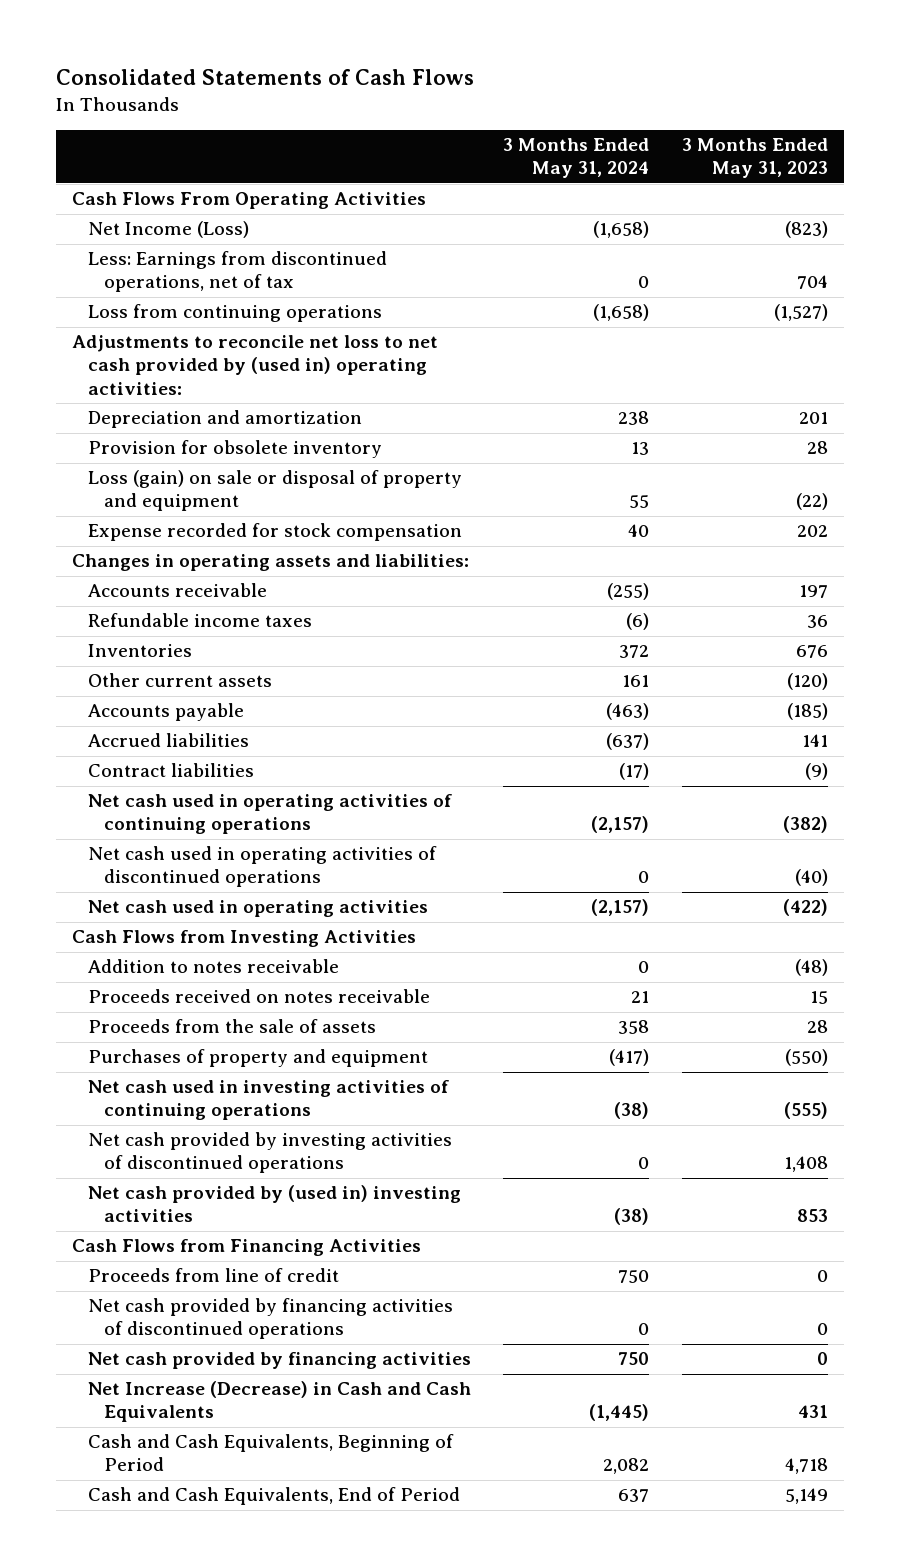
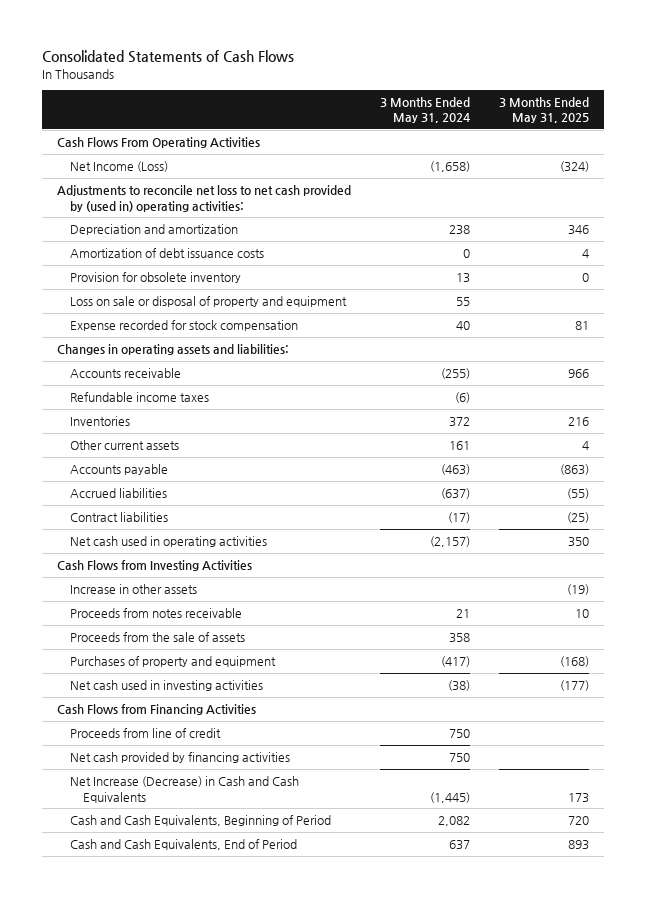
[682,138,829,179] 3 Months Ended May 31, 2023 -> none
none -> [499,96,590,124] 3 Months Ended May 31, 2025
[87,251,387,293] Less: Earnings from discontinued operations, net of tax -> none
[87,304,382,323] Loss from continuing operations -> none
none -> [69,248,264,259] Amortization of debt issuance costs
[87,470,462,512] Loss (gain) on sale or disposal of property and equipment -> [69,296,347,308] Loss on sale or disposal of property and equipment
[87,794,452,835] Net cash used in operating activities of continuing operations -> none
[87,846,437,888] Net cash used in operating activities of discontinued operations -> none
[87,959,339,974] Addition to notes receivable -> none
none -> [69,584,197,595] Increase in other assets
[87,989,430,1004] Proceeds received on notes receivable -> [69,608,242,619] Proceeds from notes receivable
[87,1080,449,1121] Net cash used in investing activities of continuing operations -> none
[87,1132,452,1174] Net cash provided by investing activities of discontinued operations -> none
[87,1185,461,1223] Net cash provided by (used in) investing activities -> [69,680,263,692] Net cash used in investing activities
[87,1298,453,1340] Net cash provided by financing activities of discontinued operations -> none

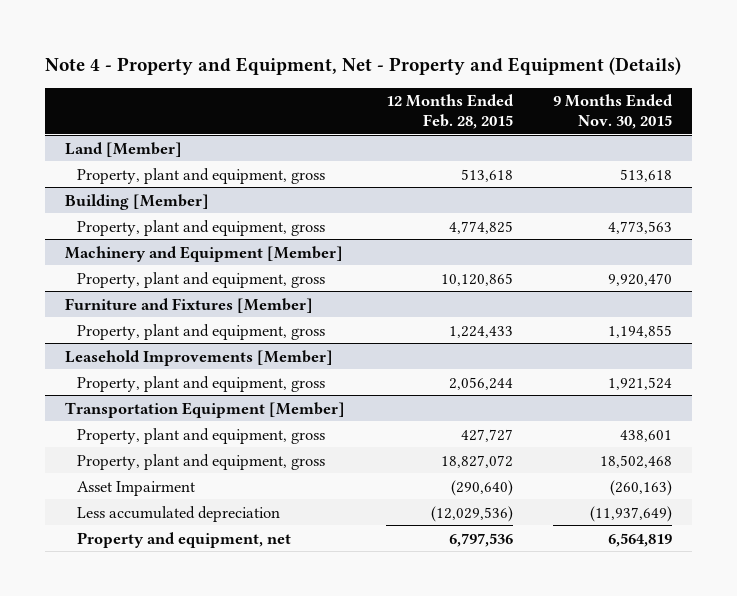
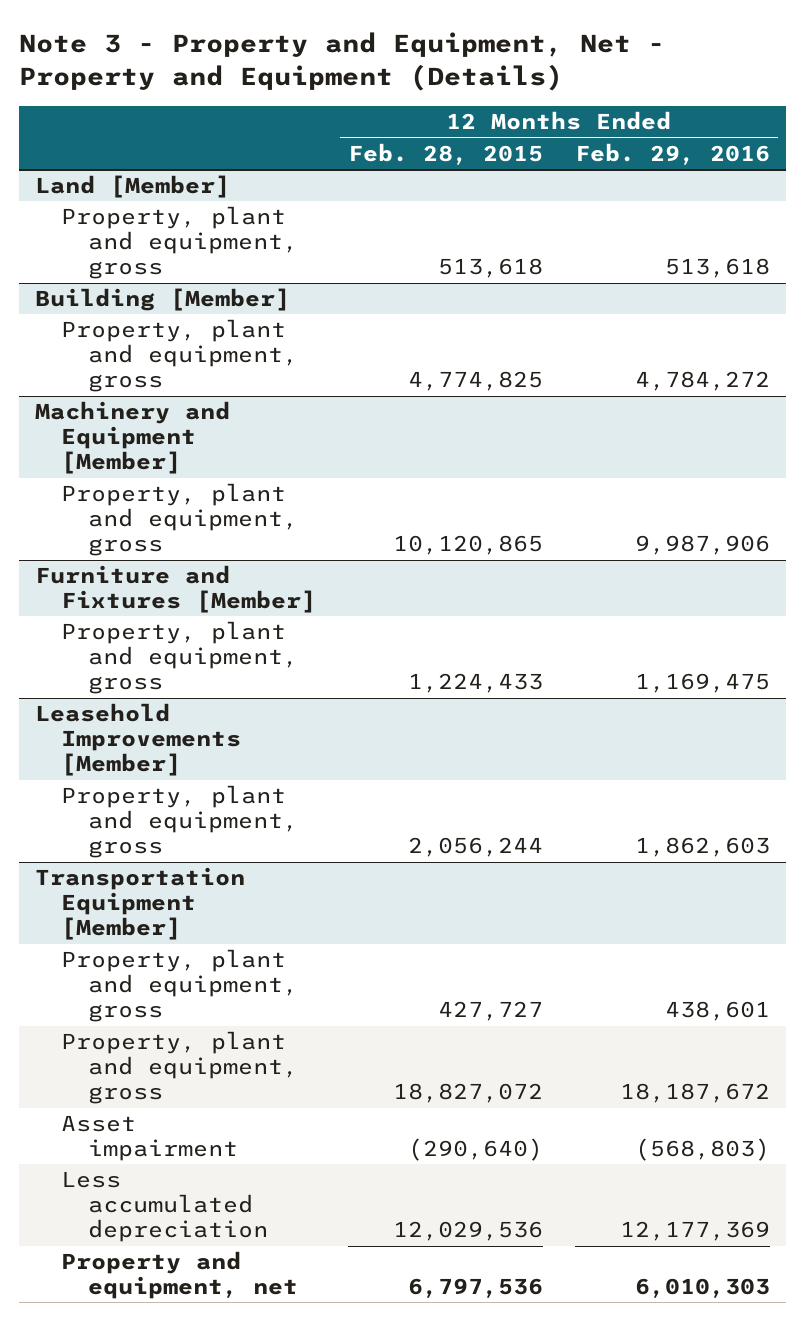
[45,57,682,76] Note 4 - Property and Equipment, Net - Property and Equipment (Details) -> [18,31,665,92] Note 3 - Property and Equipment, Net - Property and Equipment (Details)
[553,94,674,130] 9 Months Ended Nov. 30, 2015 -> none
none -> [575,142,771,165] Feb. 29, 2016
[77,480,196,496] Asset Impairment -> [61,1115,238,1162] Asset impairment
[430,505,513,522] (12,029,536) -> [393,1221,544,1242] 12,029,536

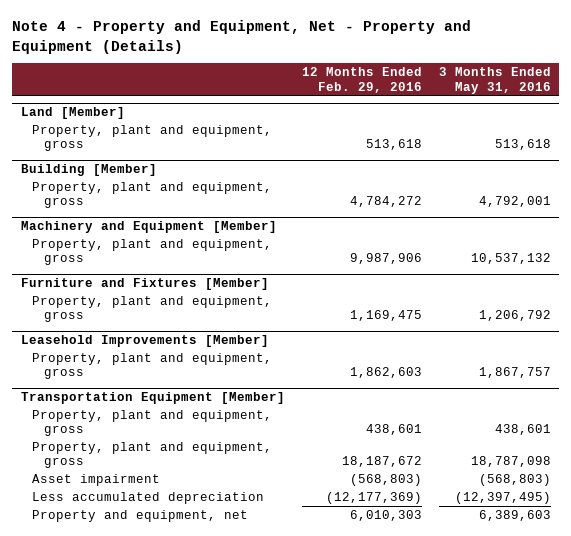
[18,31,665,92] Note 3 - Property and Equipment, Net - Property and Equipment (Details) -> [12,20,472,54] Note 4 - Property and Equipment, Net - Property and Equipment (Details)
[348,142,544,165] Feb. 28, 2015 -> none
none -> [438,67,551,94] 3 Months Ended May 31, 2016
[620,1221,771,1242] 12,177,369 -> [325,492,422,505] (12,177,369)

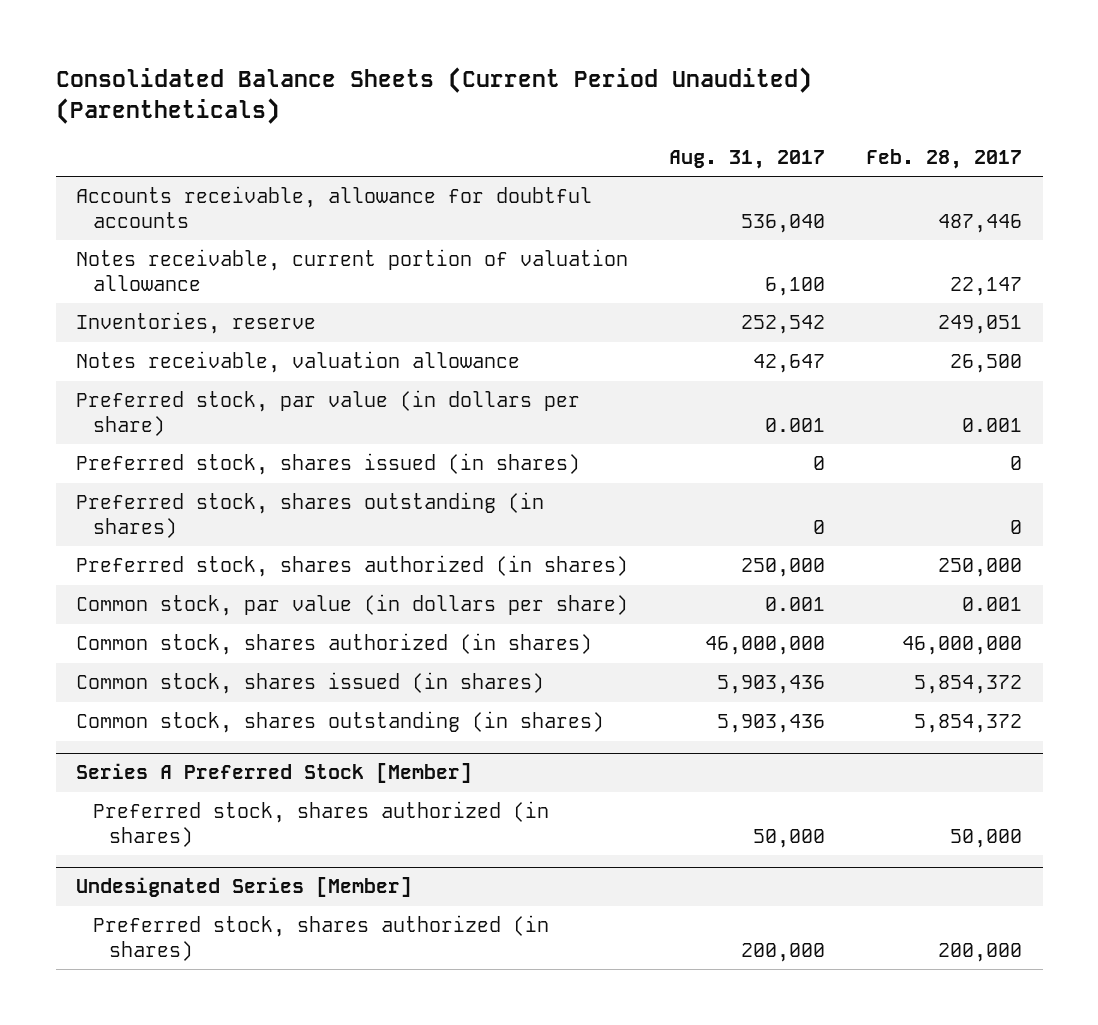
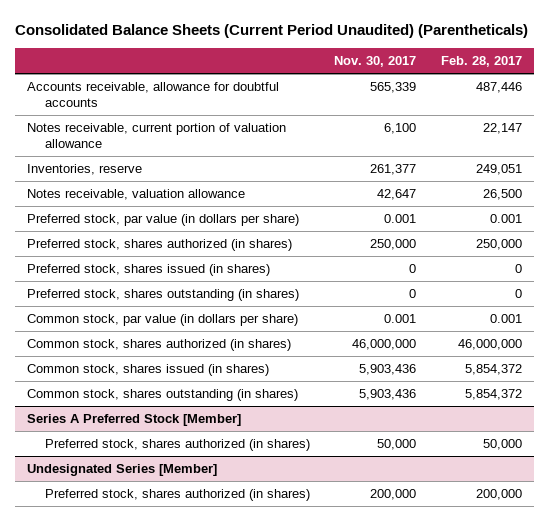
[669,149,826,169] Aug. 31, 2017 -> none
none -> [334,56,417,68] Nov. 30, 2017
[76,555,629,578] Preferred stock, shares authorized (in shares) -> [27,238,293,251] Preferred stock, shares authorized (in shares)

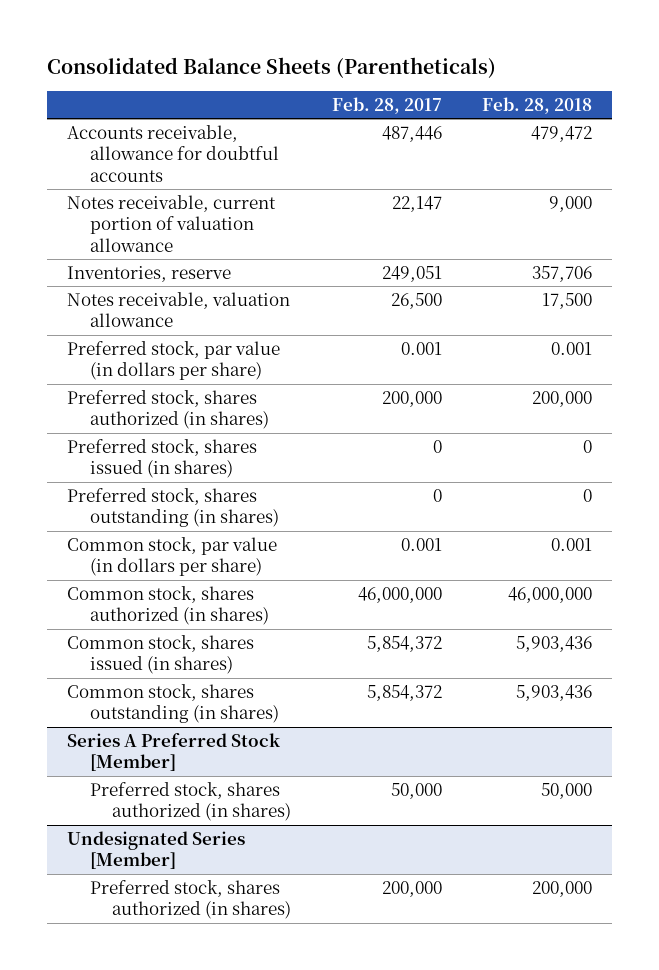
[15,24,529,39] Consolidated Balance Sheets (Current Period Unaudited) (Parentheticals) -> [47,56,497,78] Consolidated Balance Sheets (Parentheticals)
[334,56,417,68] Nov. 30, 2017 -> none
none -> [481,96,592,114] Feb. 28, 2018
[475,238,522,250] 250,000 -> [381,390,442,407] 200,000

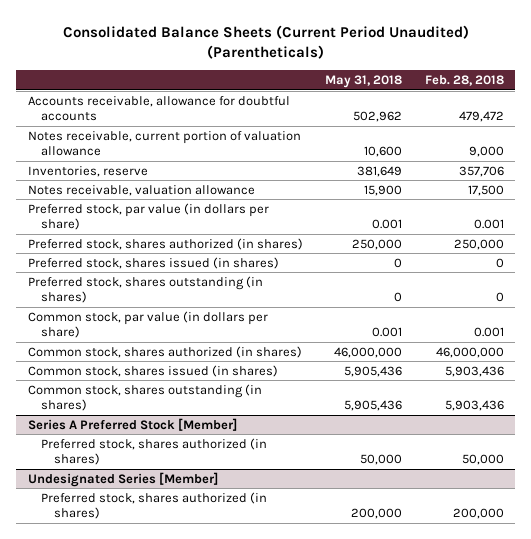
[47,56,497,78] Consolidated Balance Sheets (Parentheticals) -> [62,24,469,60] Consolidated Balance Sheets (Current Period Unaudited) (Parentheticals)
[331,96,442,114] Feb. 28, 2017 -> none
none -> [325,75,403,89] May 31, 2018
[531,390,592,407] 200,000 -> [453,238,504,250] 250,000

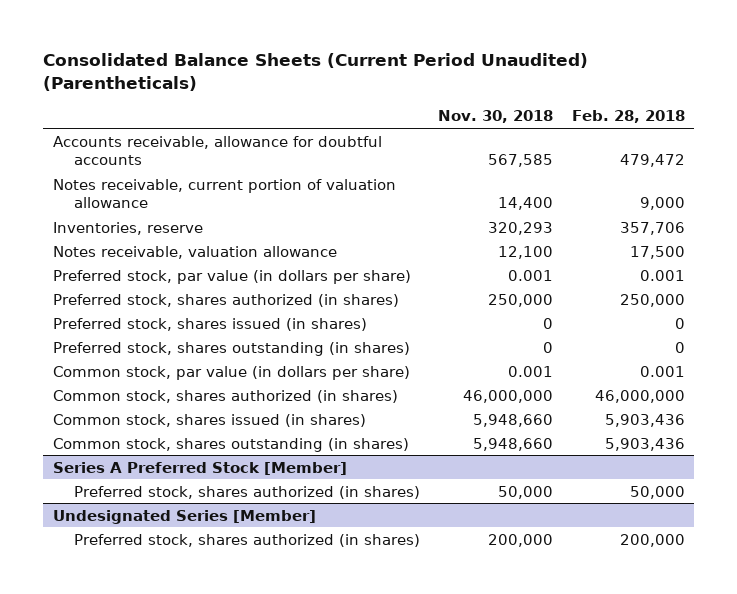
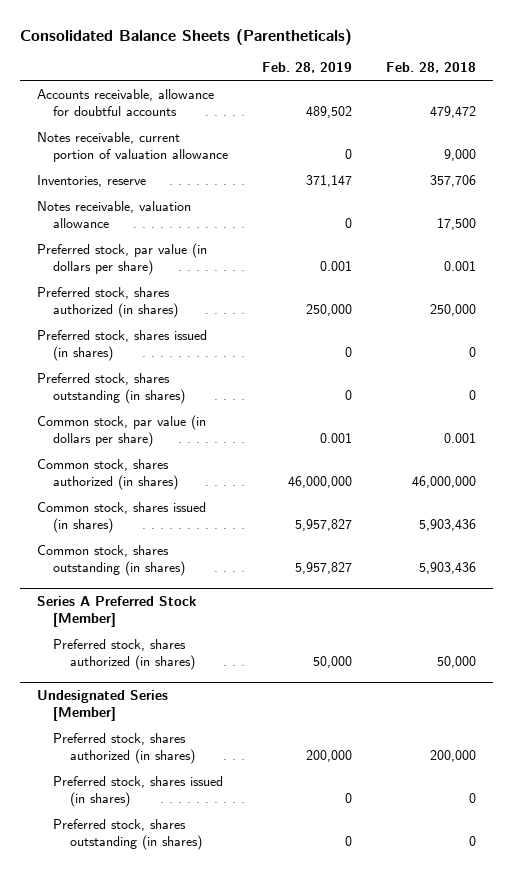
[43,53,589,92] Consolidated Balance Sheets (Current Period Unaudited) (Parentheticals) -> [19,28,352,45] Consolidated Balance Sheets (Parentheticals)
[438,110,554,124] Nov. 30, 2018 -> none
none -> [262,61,353,73] Feb. 28, 2019
none -> [53,775,224,807] Preferred stock, shares issued (in shares)
none -> [53,818,202,850] Preferred stock, shares outstanding (in shares)

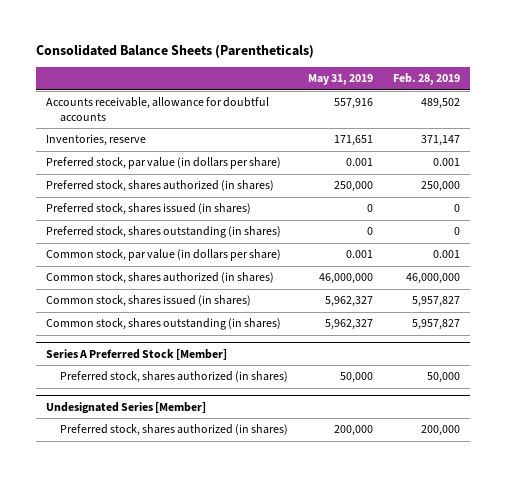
[385,61,476,73] Feb. 28, 2018 -> none
none -> [308,74,374,86] May 31, 2019
[36,131,229,162] Notes receivable, current portion of valuation allowance -> none
[36,200,191,228] Notes receivable, valuation allowance -> none
[53,775,224,807] Preferred stock, shares issued (in shares) -> none
[53,818,202,850] Preferred stock, shares outstanding (in shares) -> none

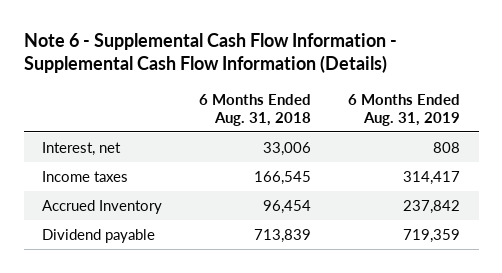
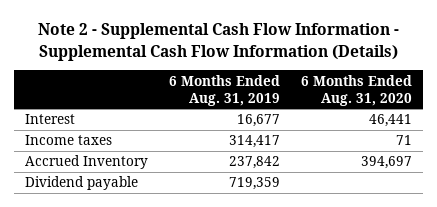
[23,32,397,74] Note 6 - Supplemental Cash Flow Information - Supplemental Cash Flow Information (Details) -> [37,23,399,61] Note 2 - Supplemental Cash Flow Information - Supplemental Cash Flow Information (Details)
[199,94,312,126] 6 Months Ended Aug. 31, 2018 -> none
none -> [301,74,413,106] 6 Months Ended Aug. 31, 2020
[42,141,122,156] Interest, net -> [24,114,75,125] Interest
[433,141,461,153] 808 -> [237,114,281,128] 16,677

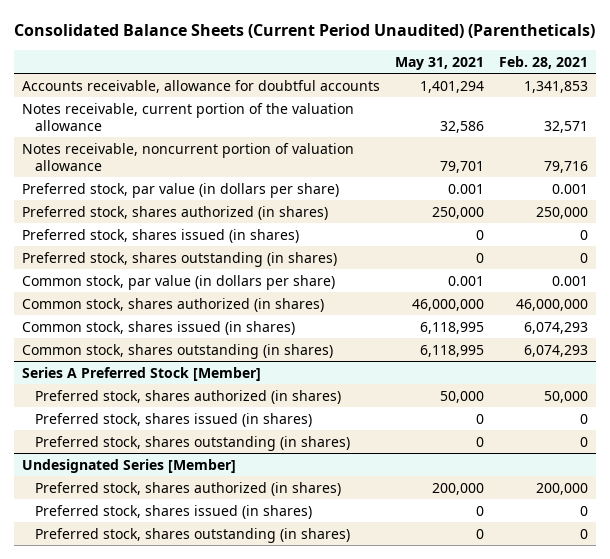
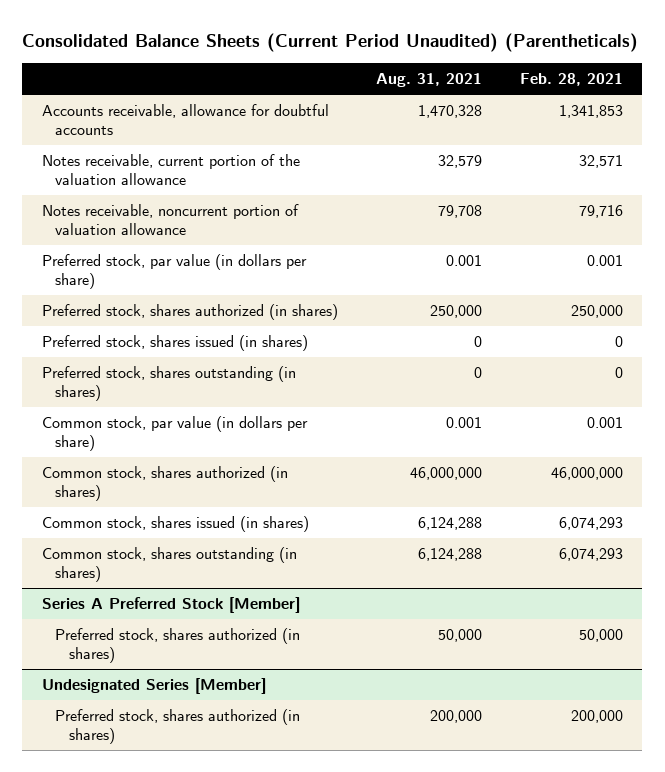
[395,56,485,70] May 31, 2021 -> none
none -> [375,73,482,88] Aug. 31, 2021
[34,412,312,427] Preferred stock, shares issued (in shares) -> none
[34,435,350,451] Preferred stock, shares outstanding (in shares) -> none
[34,504,312,519] Preferred stock, shares issued (in shares) -> none
[34,527,350,543] Preferred stock, shares outstanding (in shares) -> none

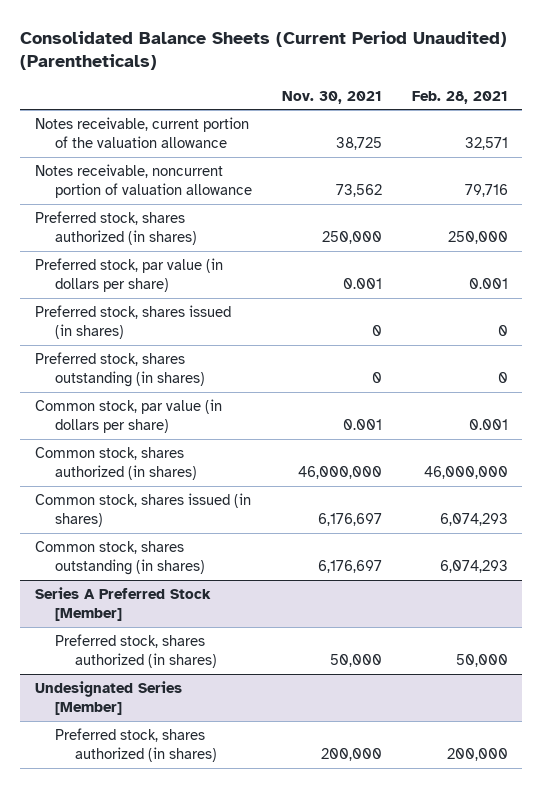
[375,73,482,88] Aug. 31, 2021 -> none
none -> [281,90,382,104] Nov. 30, 2021
[41,104,329,135] Accounts receivable, allowance for doubtful accounts -> none
[41,254,307,289] Preferred stock, par value (in dollars per share) -> [35,257,224,293] Preferred stock, par value (in dollars per share)

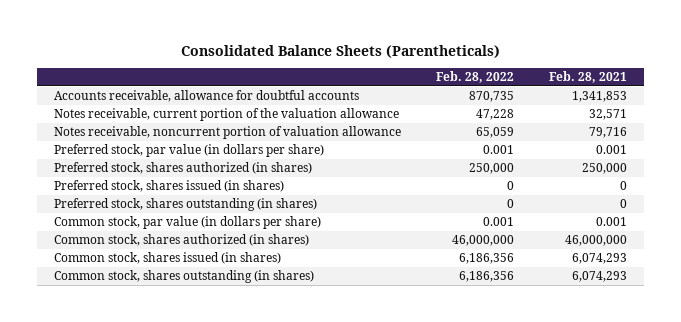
[20,30,508,71] Consolidated Balance Sheets (Current Period Unaudited) (Parentheticals) -> [180,44,500,58] Consolidated Balance Sheets (Parentheticals)
[281,90,382,104] Nov. 30, 2021 -> none
none -> [436,71,515,84] Feb. 28, 2022
none -> [54,90,360,103] Accounts receivable, allowance for doubtful accounts
[35,210,198,246] Preferred stock, shares authorized (in shares) -> [54,162,313,175] Preferred stock, shares authorized (in shares)
[35,586,212,622] Series A Preferred Stock [Member] -> none
[55,633,218,669] Preferred stock, shares authorized (in shares) -> none
[35,680,183,716] Undesignated Series [Member] -> none
[55,727,218,763] Preferred stock, shares authorized (in shares) -> none

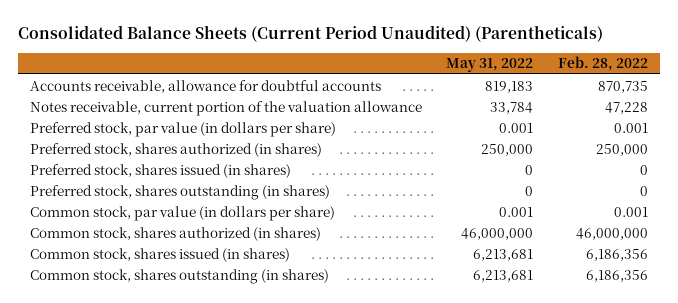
[180,44,500,58] Consolidated Balance Sheets (Parentheticals) -> [17,24,603,42] Consolidated Balance Sheets (Current Period Unaudited) (Parentheticals)
[548,71,627,84] Feb. 28, 2021 -> none
none -> [446,58,534,73] May 31, 2022
[54,126,402,140] Notes receivable, noncurrent portion of valuation allowance -> none

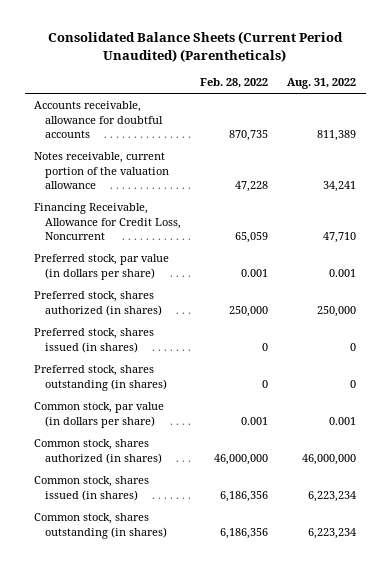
[446,58,534,73] May 31, 2022 -> none
none -> [287,77,357,89] Aug. 31, 2022
none -> [34,203,182,241] Financing Receivable, Allowance for Credit Loss, Noncurrent

